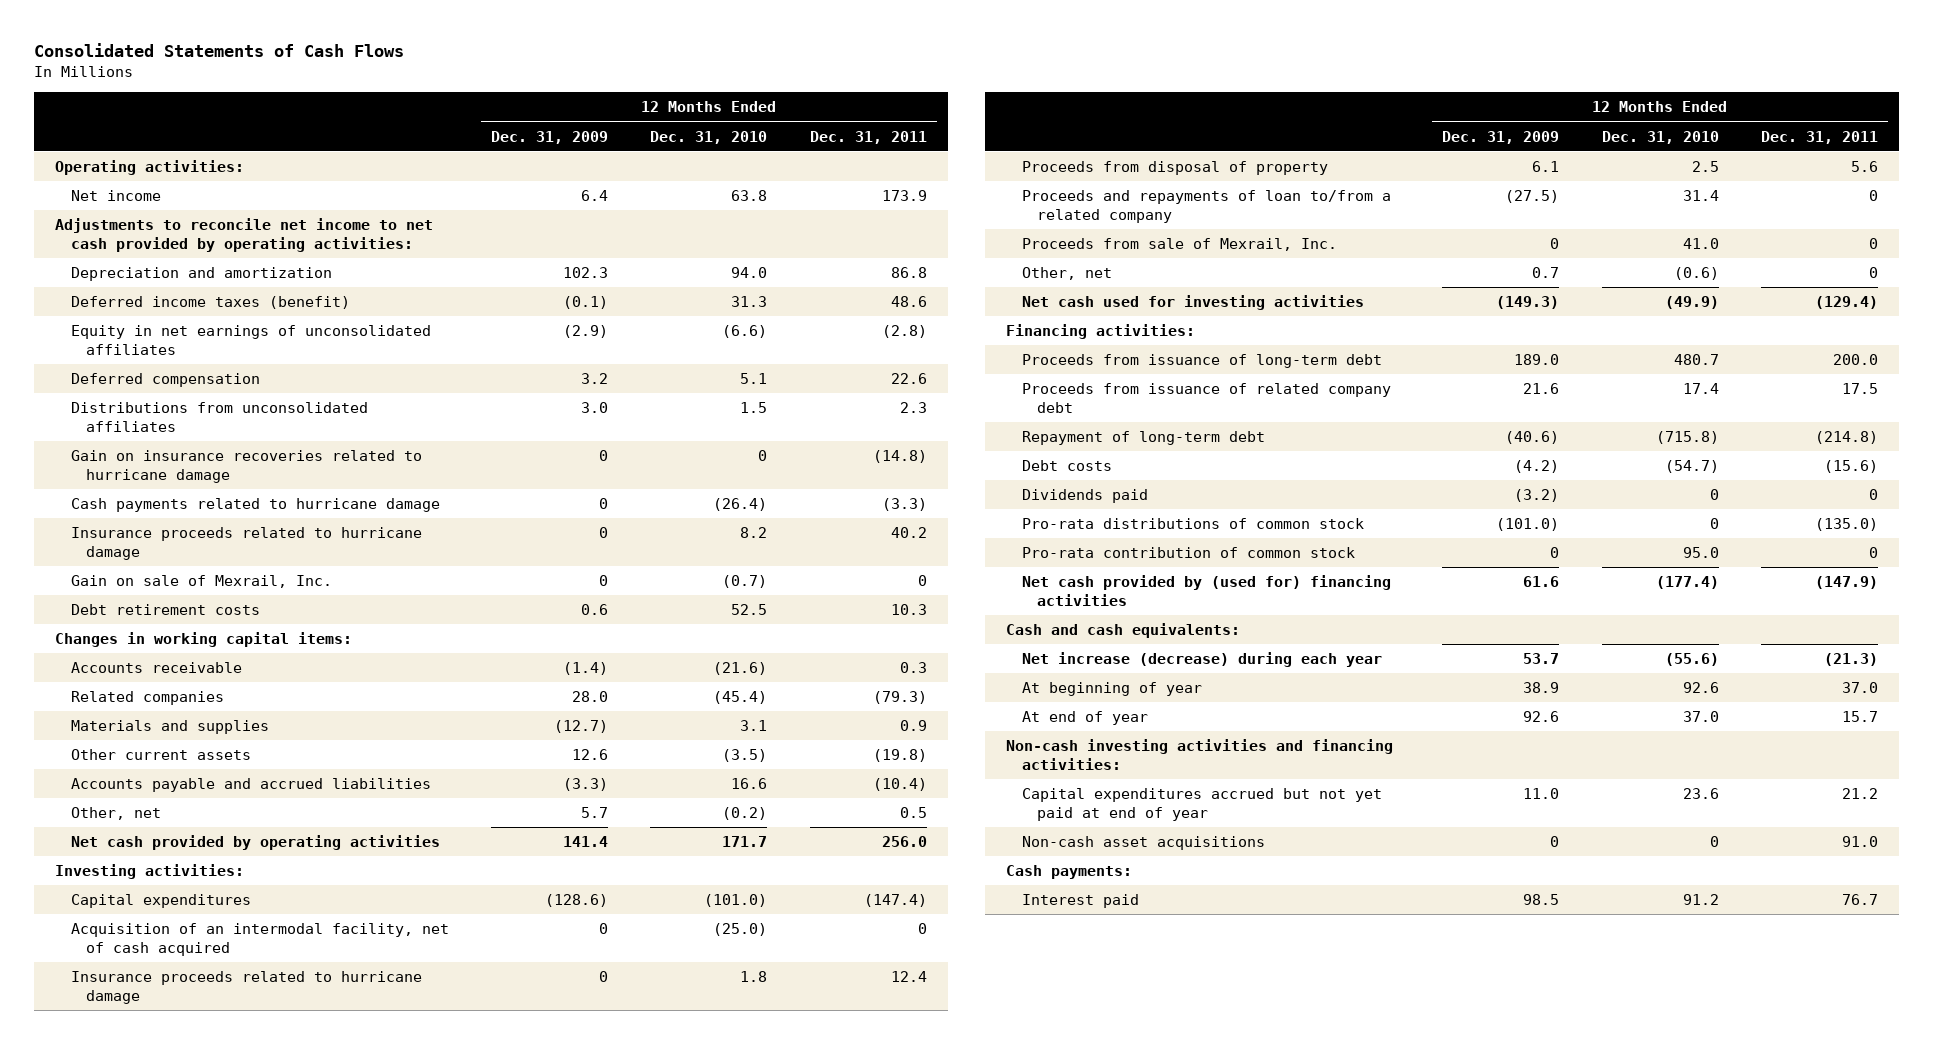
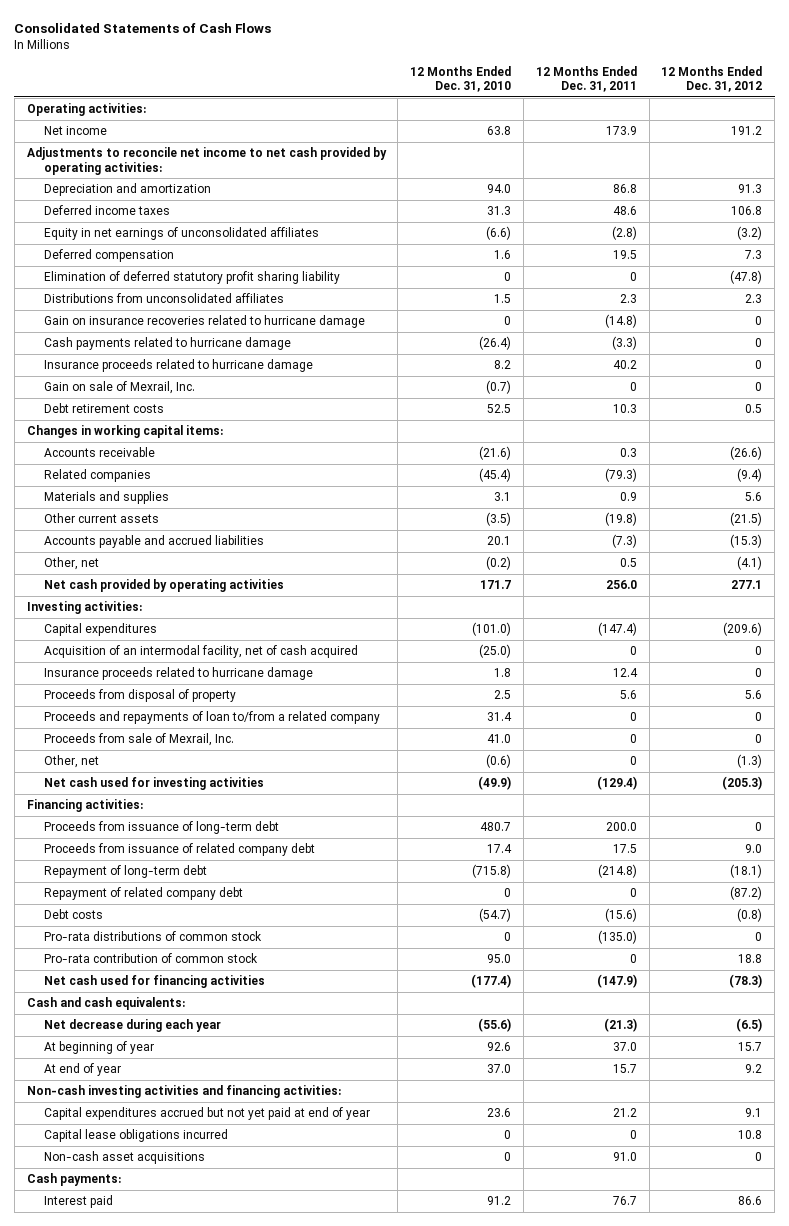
[491,130,609,144] Dec. 31, 2009 -> none
none -> [661,65,763,93] 12 Months Ended Dec. 31, 2012
[70,296,350,310] Deferred income taxes (benefit) -> [43,205,170,216] Deferred income taxes
[740,373,768,385] 5.1 -> [494,250,512,260] 1.6
[890,373,927,385] 22.6 -> [612,250,637,260] 19.5
none -> [43,271,340,285] Elimination of deferred statutory profit sharing liability
[731,778,768,790] 16.6 -> [487,536,512,546] 20.1
[872,778,927,792] (10.4) -> [611,534,637,549] (7.3)
none -> [43,887,243,901] Repayment of related company debt
[1021,489,1148,504] Dividends paid -> none
[1021,575,1391,606] Net cash provided by (used for) financing activities -> [43,975,265,989] Net cash used for financing activities
[1021,652,1382,668] Net increase (decrease) during each year -> [43,1019,221,1033] Net decrease during each year
none -> [43,1129,228,1143] Capital lease obligations incurred

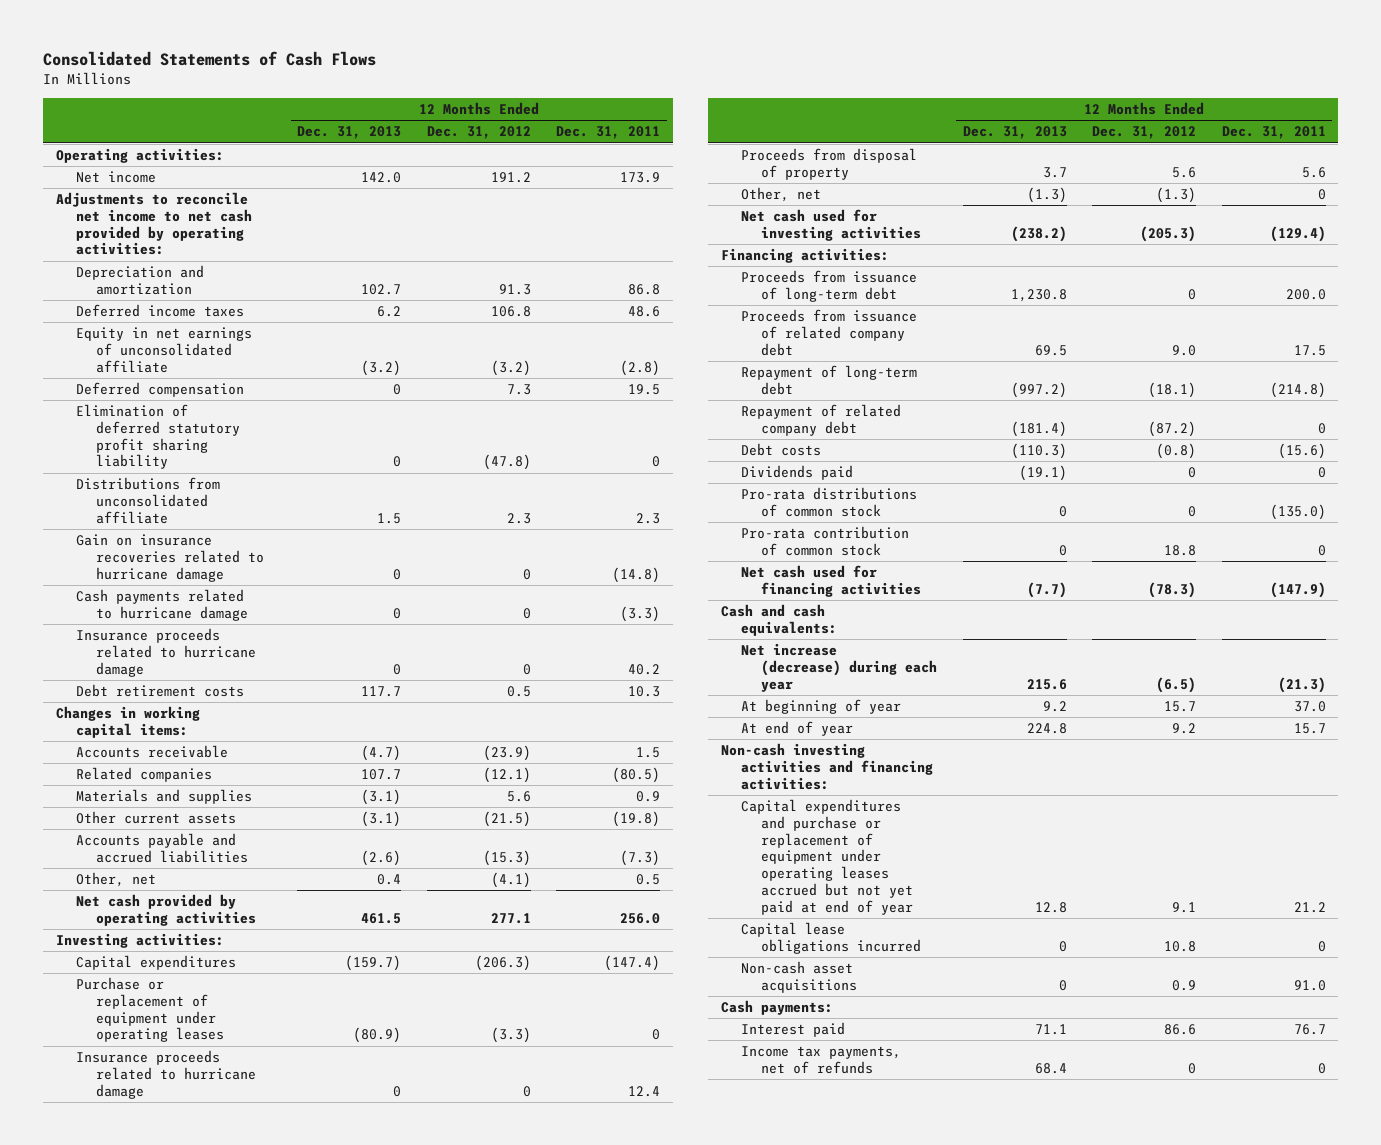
[410,65,512,93] 12 Months Ended Dec. 31, 2010 -> none
none -> [297,126,402,140] Dec. 31, 2013
[43,227,319,241] Equity in net earnings of unconsolidated affiliates -> [75,327,252,373] Equity in net earnings of unconsolidated affiliate
[43,293,284,304] Distributions from unconsolidated affiliates -> [75,477,220,524] Distributions from unconsolidated affiliate
[43,381,195,395] Gain on sale of Mexrail, Inc. -> none
[619,448,637,458] 0.3 -> [636,747,661,759] 1.5
[730,446,763,461] (26.6) -> [482,745,531,762] (23.9)
[604,468,637,483] (79.3) -> [612,767,661,784] (80.5)
[737,468,763,483] (9.4) -> [482,767,531,784] (12.1)
[43,645,358,659] Acquisition of an intermodal facility, net of cash acquired -> none
[723,622,763,637] (209.6) -> [474,955,531,972] (206.3)
none -> [75,977,224,1043] Purchase or replacement of equipment under operating leases
[43,711,380,725] Proceeds and repayments of loan to/from a related company -> none
[43,733,234,747] Proceeds from sale of Mexrail, Inc. -> none
none -> [741,465,854,481] Dividends paid
[43,1019,221,1033] Net decrease during each year -> [741,643,938,692] Net increase (decrease) during each year
[43,1107,370,1121] Capital expenditures accrued but not yet paid at end of year -> [741,799,914,915] Capital expenditures and purchase or replacement of equipment under operating leases accrued but not yet paid at end of year
[755,1152,763,1162] 0 -> [1172,979,1197,991] 0.9
none -> [741,1046,902,1074] Income tax payments, net of refunds

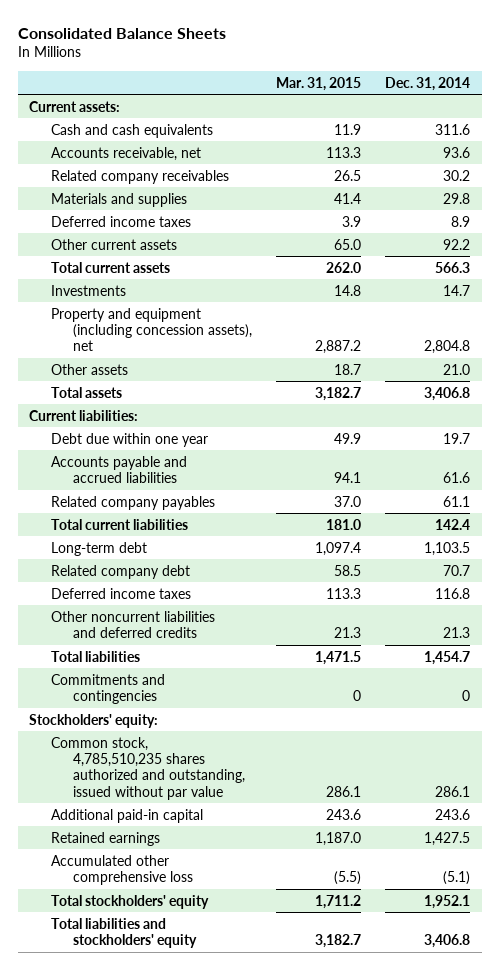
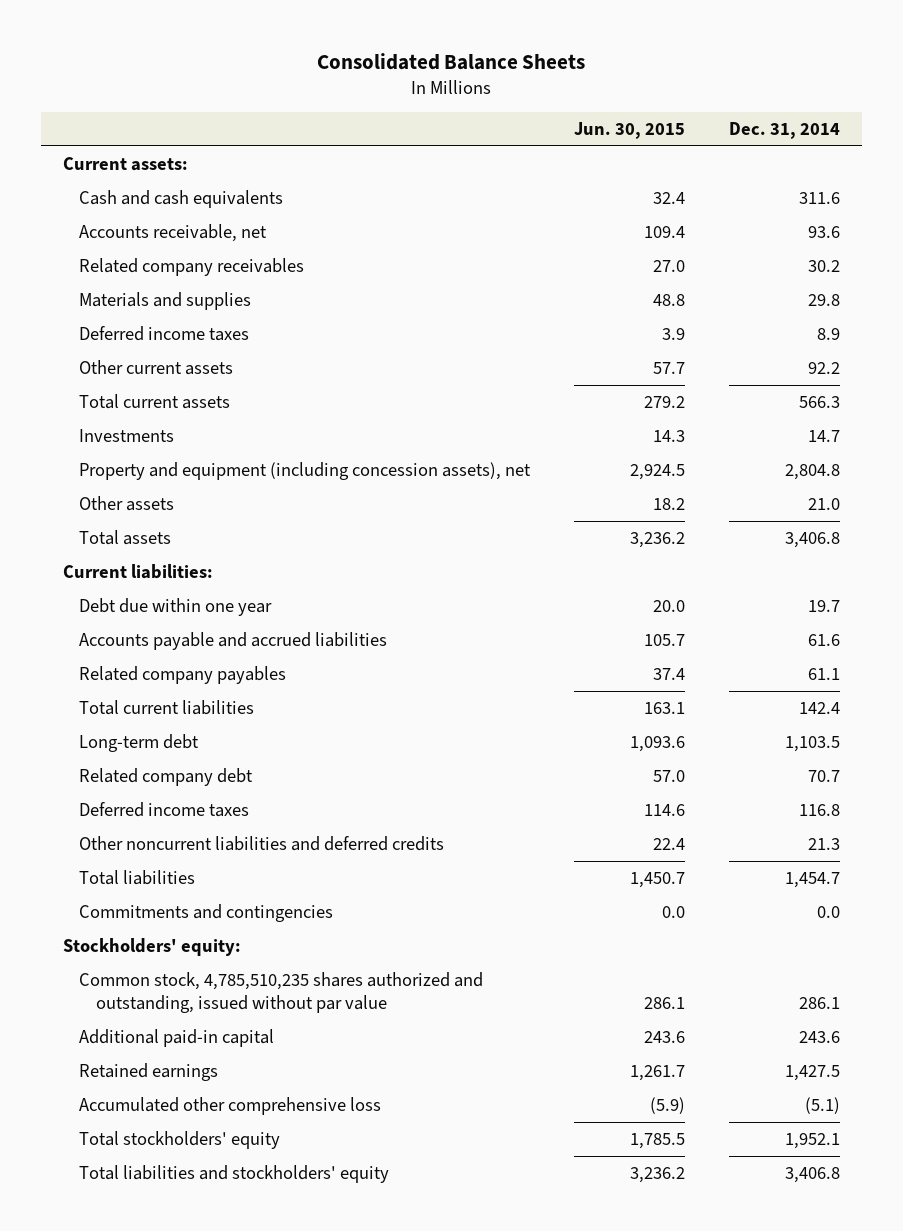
[276,76,362,91] Mar. 31, 2015 -> none
none -> [574,121,686,139] Jun. 30, 2015
[462,689,471,701] 0 -> [817,906,841,919] 0.0

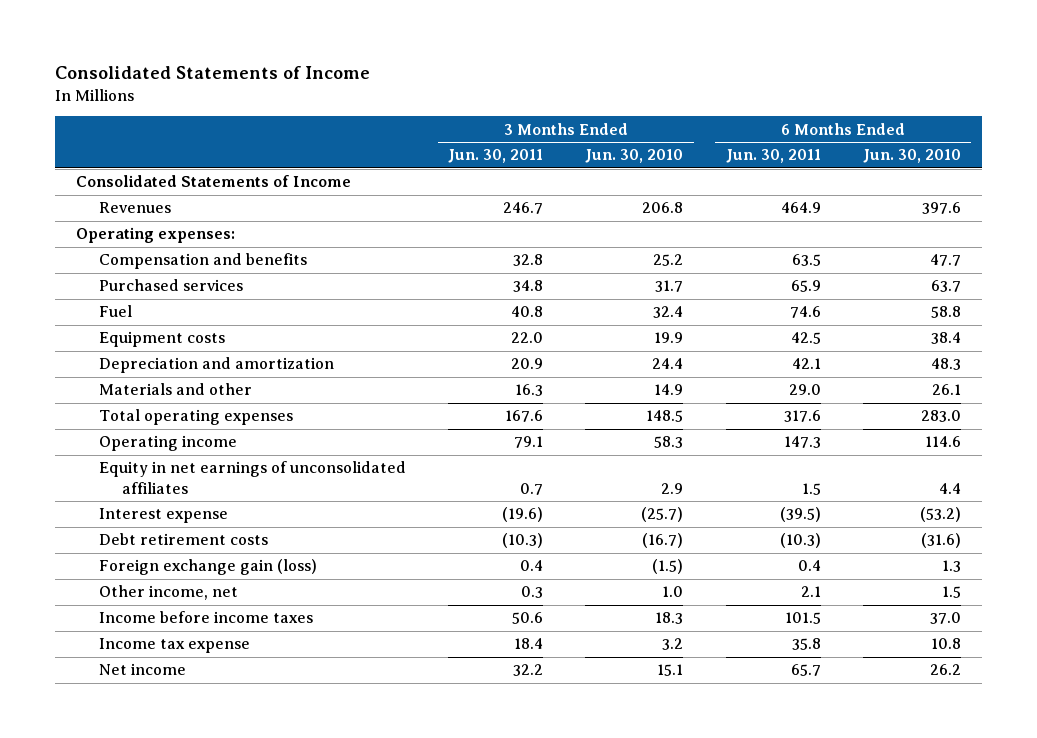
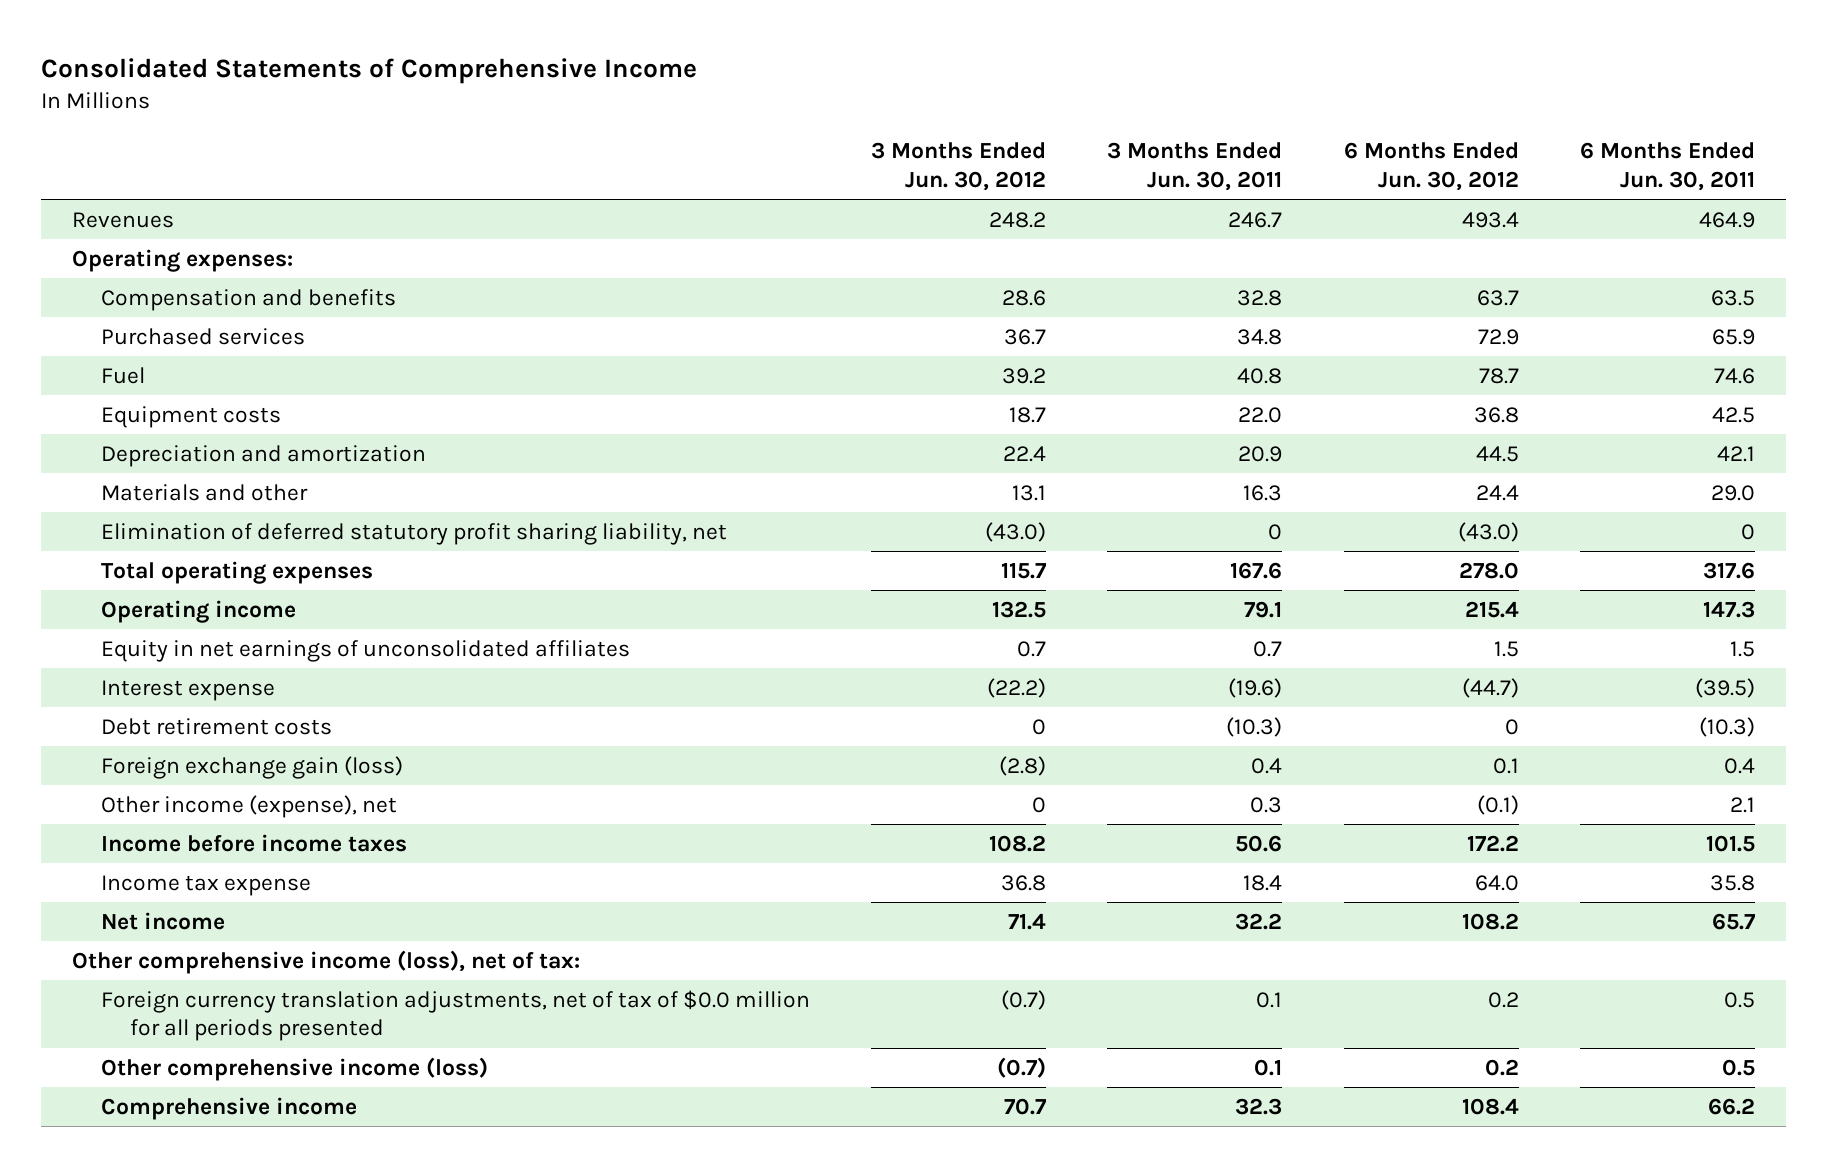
[54,66,370,80] Consolidated Statements of Income -> [41,57,698,84] Consolidated Statements of Comprehensive Income
[585,149,684,164] Jun. 30, 2010 -> none
[862,149,961,164] Jun. 30, 2010 -> none
none -> [871,142,1047,191] 3 Months Ended Jun. 30, 2012
none -> [1343,142,1519,191] 6 Months Ended Jun. 30, 2012
[75,175,351,188] Consolidated Statements of Income -> none
none -> [100,522,727,545] Elimination of deferred statutory profit sharing liability, net
[98,585,238,601] Other income, net -> [100,794,397,818] Other income (expense), net
none -> [71,949,580,974] Other comprehensive income (loss), net of tax:
none -> [100,989,810,1042] Foreign currency translation adjustments, net of tax of $0.0 million for all periods presented
none -> [100,1056,488,1081] Other comprehensive income (loss)
none -> [100,1096,357,1120] Comprehensive income

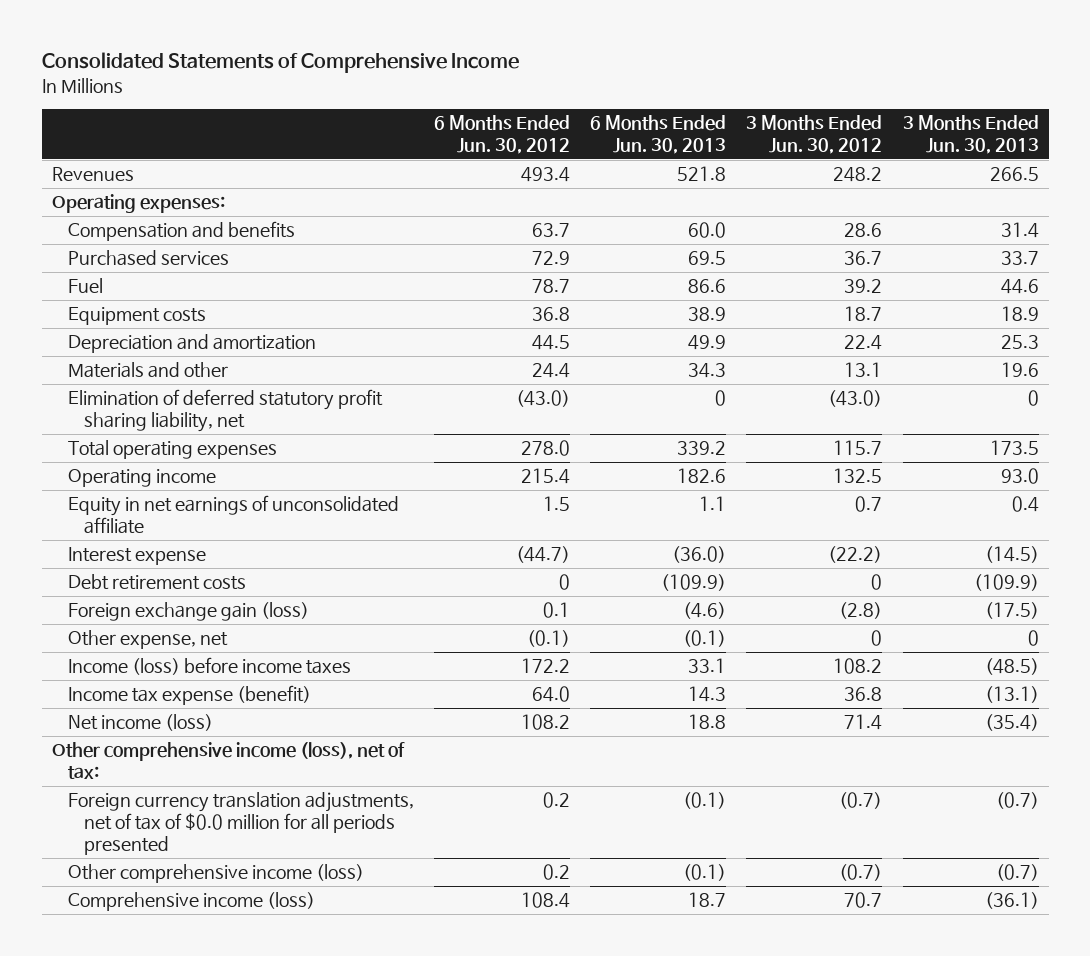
[1107,142,1283,191] 3 Months Ended Jun. 30, 2011 -> none
[1580,142,1756,191] 6 Months Ended Jun. 30, 2011 -> none
none -> [590,115,727,155] 6 Months Ended Jun. 30, 2013
none -> [902,115,1039,155] 3 Months Ended Jun. 30, 2013
[100,639,630,662] Equity in net earnings of unconsolidated affiliates -> [68,495,400,535] Equity in net earnings of unconsolidated affiliate
[100,794,397,818] Other income (expense), net -> [68,630,229,650] Other expense, net
[100,833,407,852] Income before income taxes -> [68,657,352,676] Income (loss) before income taxes
[100,874,311,896] Income tax expense -> [68,685,312,706] Income tax expense (benefit)
[100,911,225,930] Net income -> [68,714,214,732] Net income (loss)
[100,1096,357,1120] Comprehensive income -> [68,892,316,912] Comprehensive income (loss)

